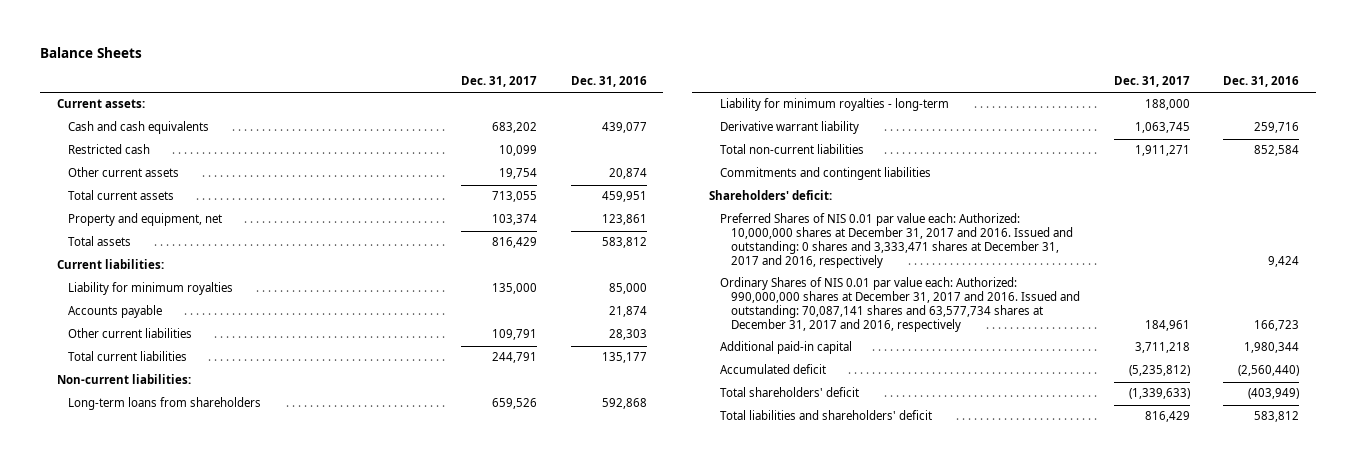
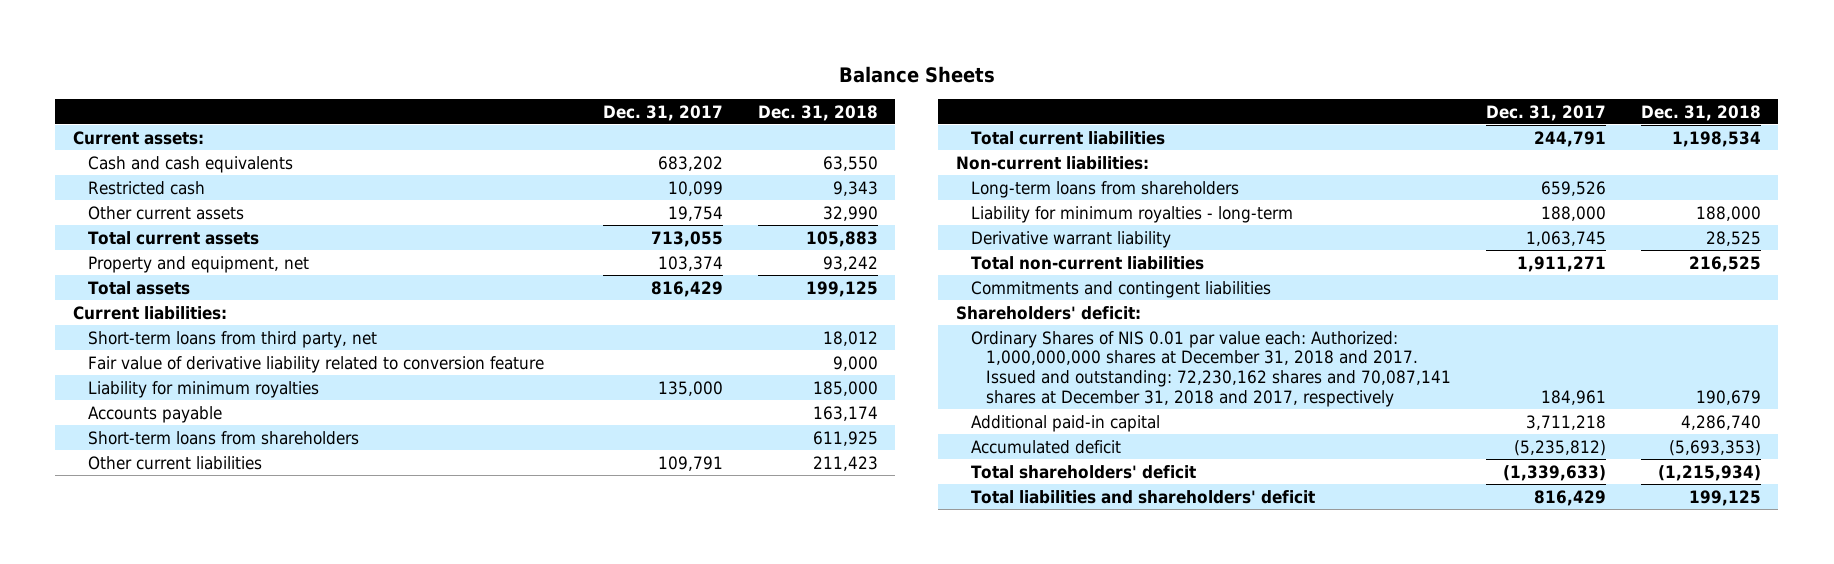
[570,75,647,87] Dec. 31, 2016 -> none
none -> [757,104,878,121] Dec. 31, 2018
none -> [87,330,377,348] Short-term loans from third party, net
none -> [87,355,544,373] Fair value of derivative liability related to conversion feature
none -> [87,430,359,445] Short-term loans from shareholders
[720,213,1074,268] Preferred Shares of NIS 0.01 par value each: Authorized: 10,000,000 shares at December 31, 2017 and 2016. Issued and outstanding: 0 shares and 3,333,471 shares at December 31, 2017 and 2016, respectively -> none
[720,277,1081,332] Ordinary Shares of NIS 0.01 par value each: Authorized: 990,000,000 shares at December 31, 2017 and 2016. Issued and outstanding: 70,087,141 shares and 63,577,734 shares at December 31, 2017 and 2016, respectively -> [970,330,1451,407] Ordinary Shares of NIS 0.01 par value each: Authorized: 1,000,000,000 shares at December 31, 2018 and 2017. Issued and outstanding: 72,230,162 shares and 70,087,141 shares at December 31, 2018 and 2017, respectively

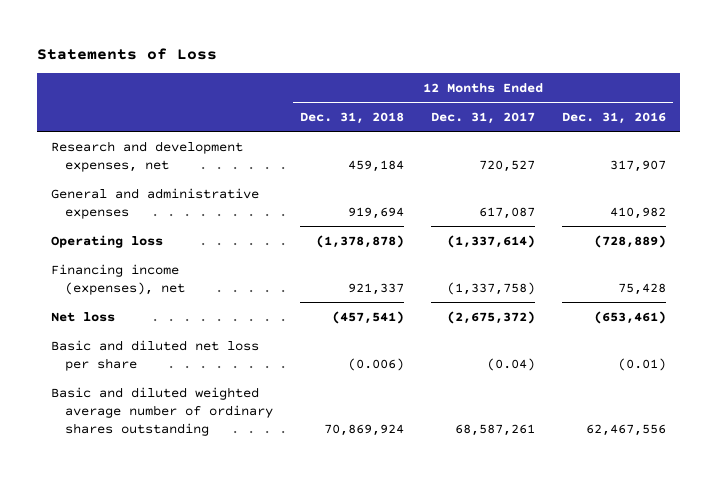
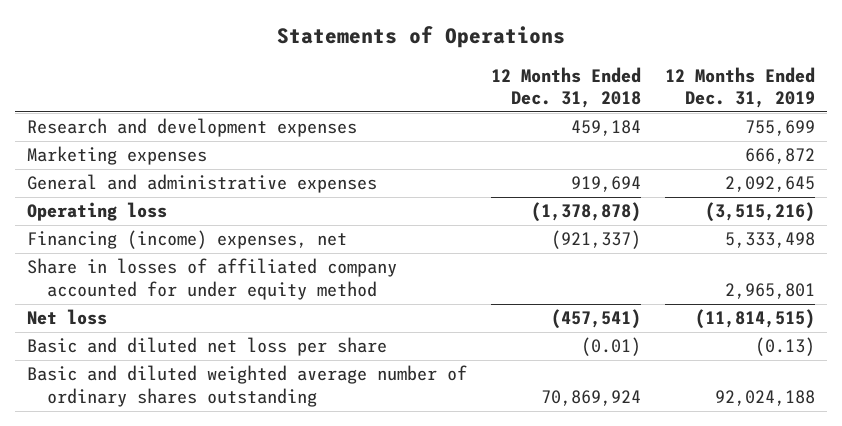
[37,48,218,61] Statements of Loss -> [276,25,565,48] Statements of Operations
[431,112,536,125] Dec. 31, 2017 -> none
[562,112,667,125] Dec. 31, 2016 -> none
none -> [664,66,815,109] 12 Months Ended Dec. 31, 2019
[50,140,243,172] Research and development expenses, net -> [26,118,357,138] Research and development expenses
none -> [26,146,207,166] Marketing expenses
[50,263,186,295] Financing income (expenses), net -> [26,230,347,250] Financing (income) expenses, net
[348,282,405,295] 921,337 -> [550,230,641,250] (921,337)
none -> [26,258,397,300] Share in losses of affiliated company accounted for under equity method
[348,357,405,371] (0.006) -> [580,337,641,357] (0.01)

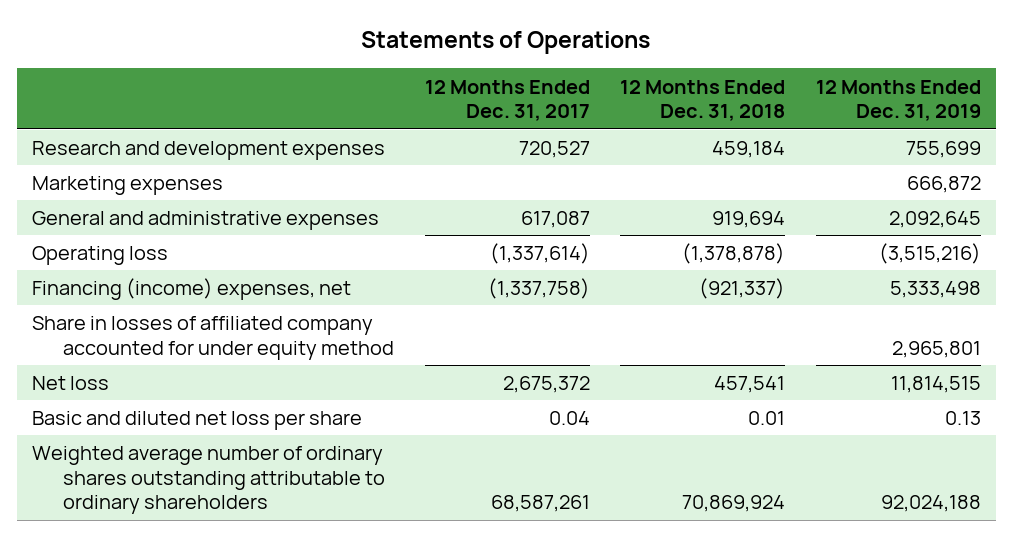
none -> [424,79,590,122] 12 Months Ended Dec. 31, 2017
[550,309,641,330] (457,541) -> [714,376,786,394] 457,541
[694,309,815,330] (11,814,515) -> [890,376,981,394] 11,814,515
[580,337,641,357] (0.01) -> [748,411,786,426] 0.01
[754,337,815,357] (0.13) -> [944,411,981,426] 0.13
[26,365,467,407] Basic and diluted weighted average number of ordinary shares outstanding -> [32,446,386,515] Weighted average number of ordinary shares outstanding attributable to ordinary shareholders

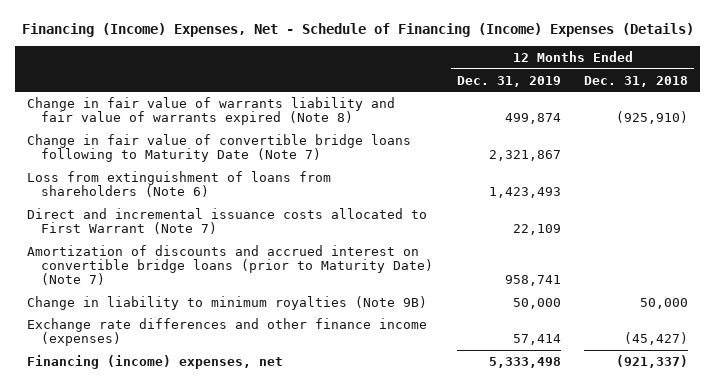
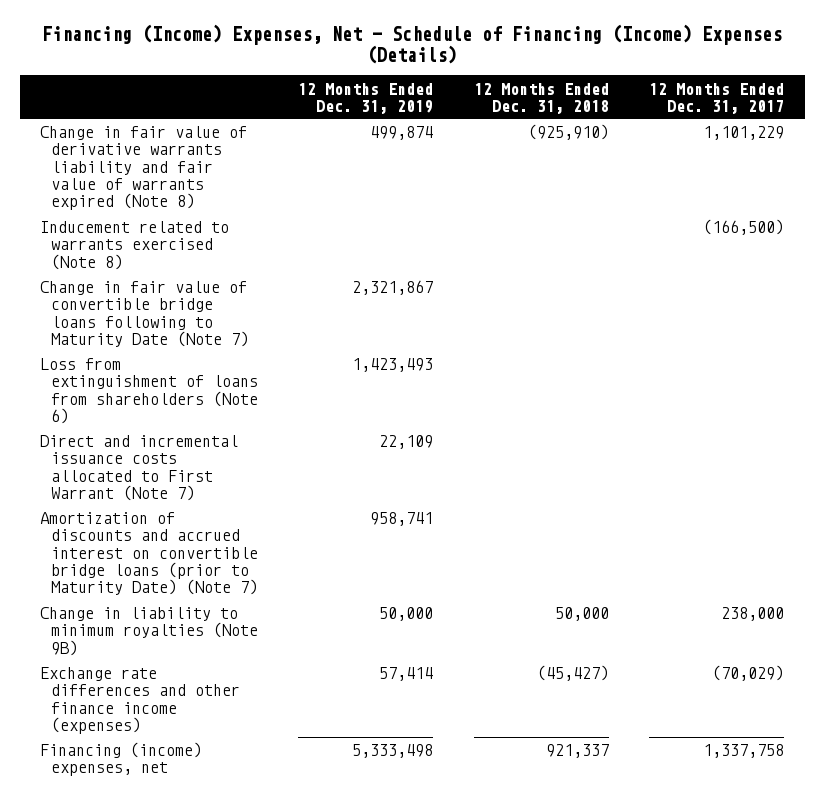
none -> [649,82,785,114] 12 Months Ended Dec. 31, 2017
[27,96,396,125] Change in fair value of warrants liability and fair value of warrants expired (Note 8) -> [40,126,248,210] Change in fair value of derivative warrants liability and fair value of warrants expired (Note 8)
none -> [40,221,230,270] Inducement related to warrants exercised (Note 8)
[616,354,689,368] (921,337) -> [545,744,609,759] 921,337

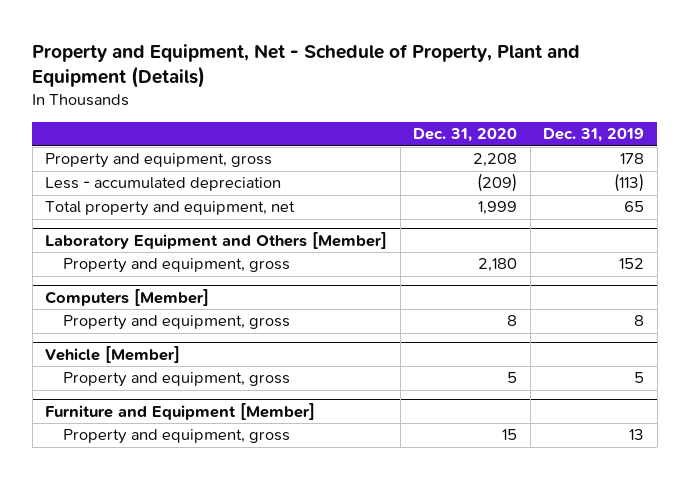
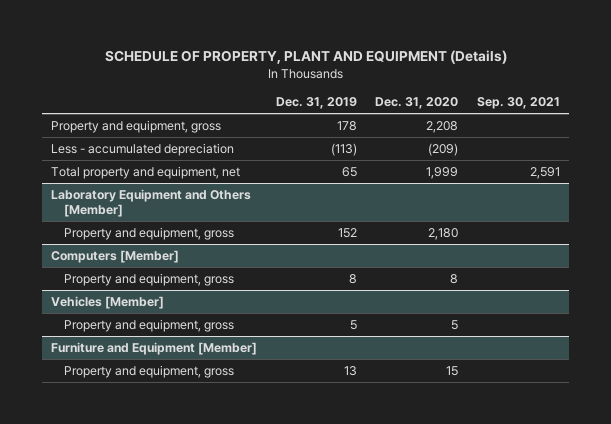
[32,43,581,89] Property and Equipment, Net - Schedule of Property, Plant and Equipment (Details) -> [104,50,507,65] SCHEDULE OF PROPERTY, PLANT AND EQUIPMENT (Details)
none -> [476,97,560,110] Sep. 30, 2021
[45,346,181,364] Vehicle [Member] -> [51,295,165,309] Vehicles [Member]

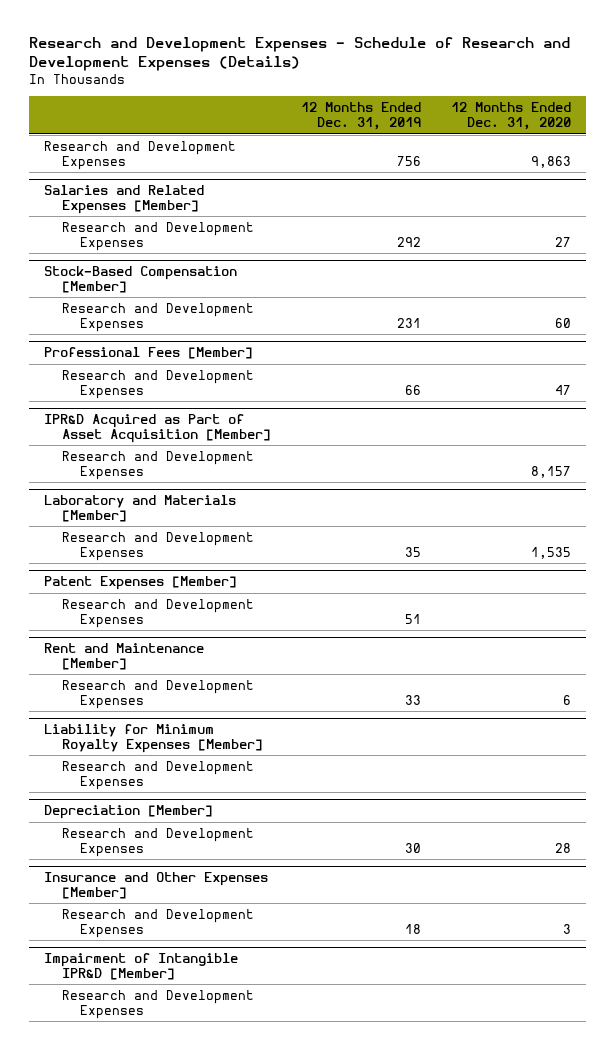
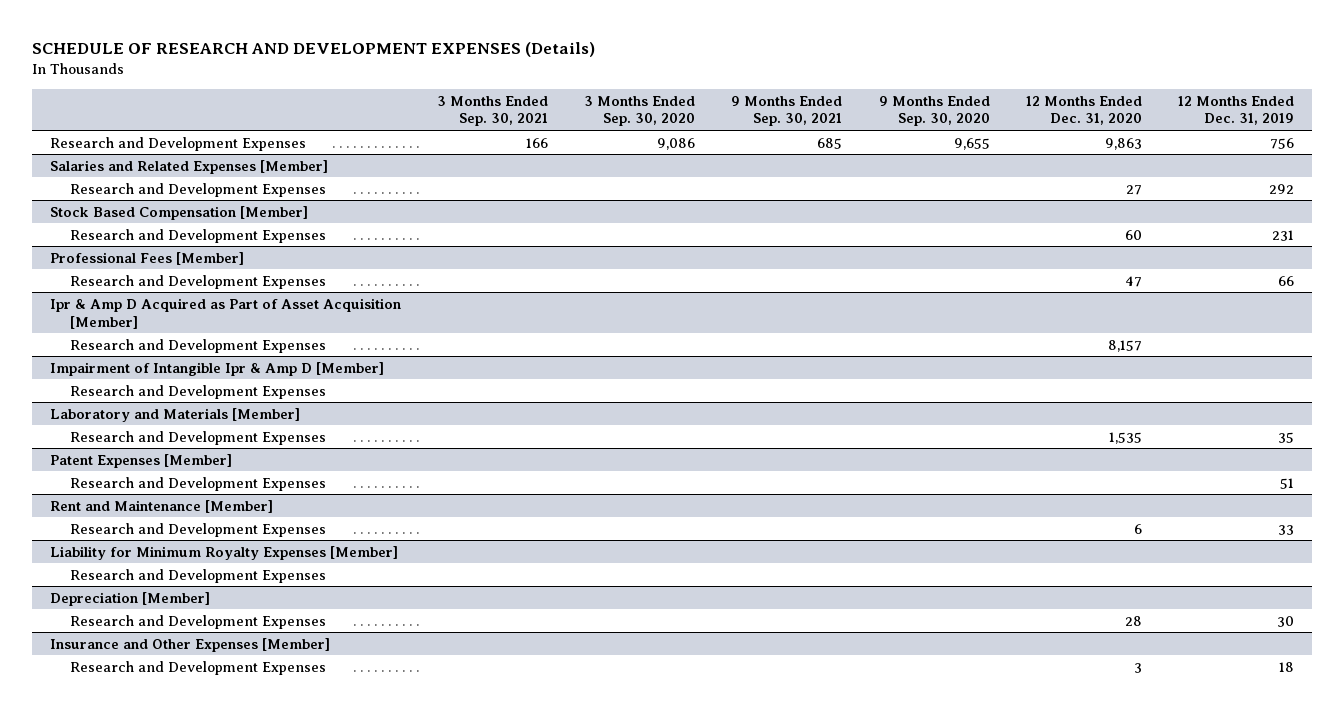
[28,37,570,72] Research and Development Expenses - Schedule of Research and Development Expenses (Details) -> [31,42,595,58] SCHEDULE OF RESEARCH AND DEVELOPMENT EXPENSES (Details)
none -> [437,95,549,127] 3 Months Ended Sep. 30, 2021
none -> [584,95,696,127] 3 Months Ended Sep. 30, 2020
none -> [731,95,843,127] 9 Months Ended Sep. 30, 2021
none -> [878,95,990,127] 9 Months Ended Sep. 30, 2020
[44,266,238,293] Stock-Based Compensation [Member] -> [49,205,308,220] Stock Based Compensation [Member]
[44,414,271,443] IPR&D Acquired as Part of Asset Acquisition [Member] -> [49,297,401,329] Ipr & Amp D Acquired as Part of Asset Acquisition [Member]
none -> [49,361,384,376] Impairment of Intangible Ipr & Amp D [Member]
none -> [70,384,327,399] Research and Development Expenses
[44,953,239,980] Impairment of Intangible IPR&D [Member] -> none
[61,989,254,1019] Research and Development Expenses -> none

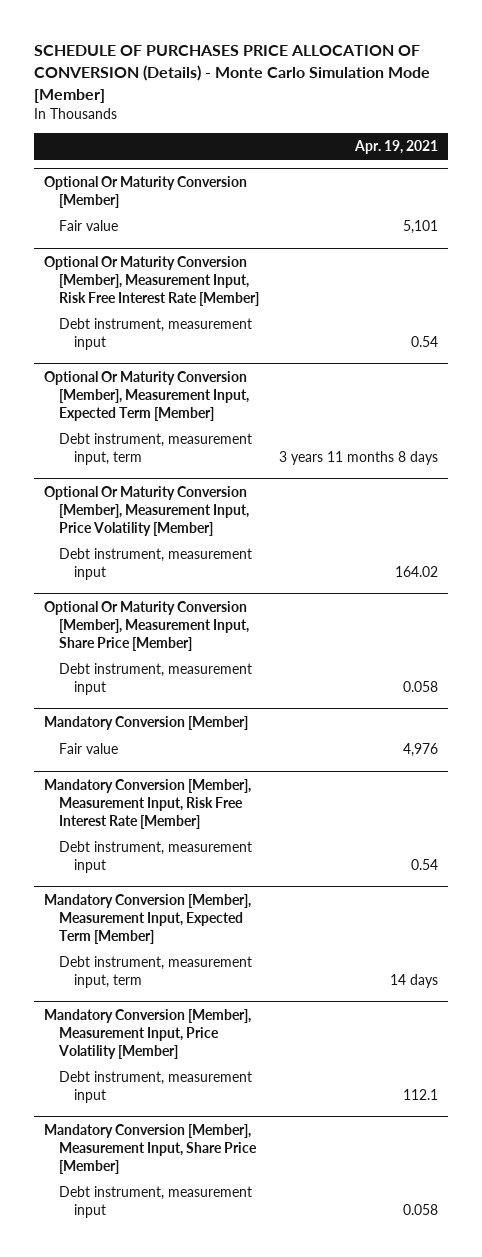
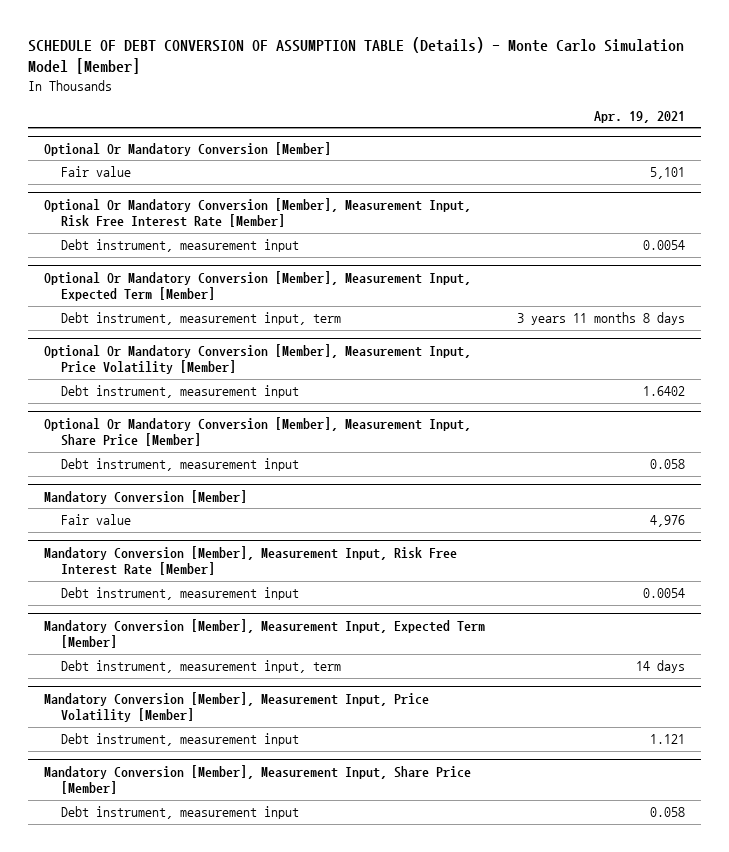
[34,45,431,103] SCHEDULE OF PURCHASES PRICE ALLOCATION OF CONVERSION (Details) - Monte Carlo Simulation Mode [Member] -> [28,36,685,75] SCHEDULE OF DEBT CONVERSION OF ASSUMPTION TABLE (Details) - Monte Carlo Simulation Model [Member]
[44,176,248,209] Optional Or Maturity Conversion [Member] -> [44,141,332,156] Optional Or Mandatory Conversion [Member]
[44,256,260,307] Optional Or Maturity Conversion [Member], Measurement Input, Risk Free Interest Rate [Member] -> [44,197,472,228] Optional Or Mandatory Conversion [Member], Measurement Input, Risk Free Interest Rate [Member]
[410,336,438,348] 0.54 -> [643,240,686,251] 0.0054
[44,371,250,422] Optional Or Maturity Conversion [Member], Measurement Input, Expected Term [Member] -> [44,270,472,302] Optional Or Mandatory Conversion [Member], Measurement Input, Expected Term [Member]
[44,486,250,537] Optional Or Maturity Conversion [Member], Measurement Input, Price Volatility [Member] -> [44,343,472,375] Optional Or Mandatory Conversion [Member], Measurement Input, Price Volatility [Member]
[394,566,438,578] 164.02 -> [643,386,686,397] 1.6402
[44,601,250,652] Optional Or Maturity Conversion [Member], Measurement Input, Share Price [Member] -> [44,416,472,447] Optional Or Mandatory Conversion [Member], Measurement Input, Share Price [Member]
[410,859,438,871] 0.54 -> [643,588,686,599] 0.0054
[402,1089,438,1101] 112.1 -> [650,734,686,745] 1.121

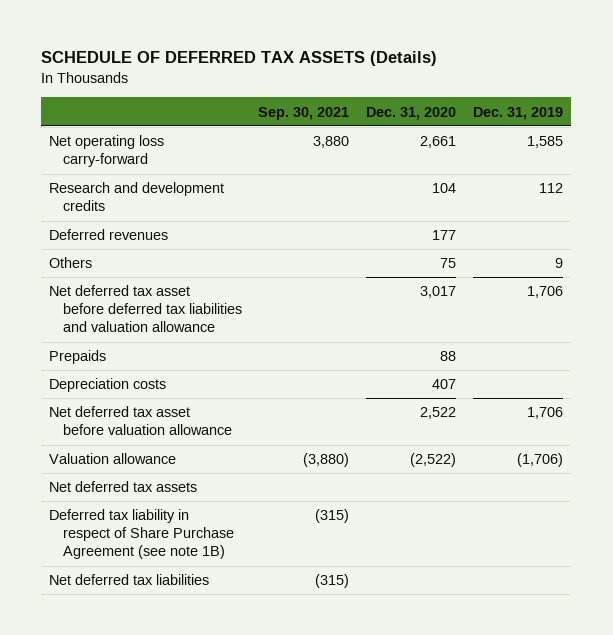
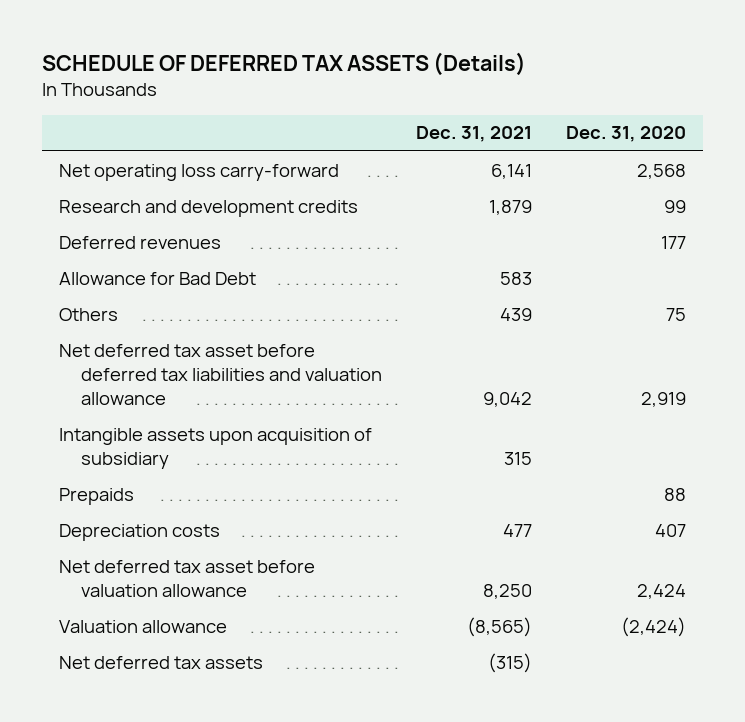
[258,106,350,120] Sep. 30, 2021 -> none
[473,106,564,120] Dec. 31, 2019 -> none
none -> [416,126,533,143] Dec. 31, 2021
[420,136,457,149] 2,661 -> [637,163,687,179] 2,568
[432,183,457,194] 104 -> [664,199,687,213] 99
none -> [58,271,256,285] Allowance for Bad Debt
[420,286,457,299] 3,017 -> [641,391,687,407] 2,919
none -> [58,427,372,469] Intangible assets upon acquisition of subsidiary
[420,407,457,420] 2,522 -> [637,583,687,599] 2,424
[410,453,457,468] (2,522) -> [621,616,687,637] (2,424)
[49,509,234,560] Deferred tax liability in respect of Share Purchase Agreement (see note 1B) -> none
[49,574,210,586] Net deferred tax liabilities -> none

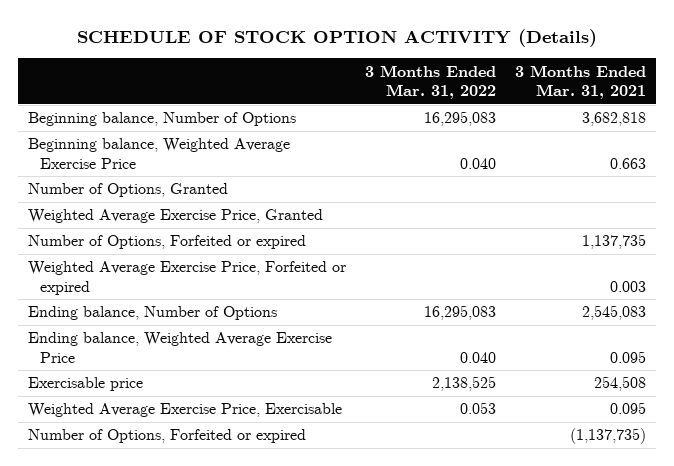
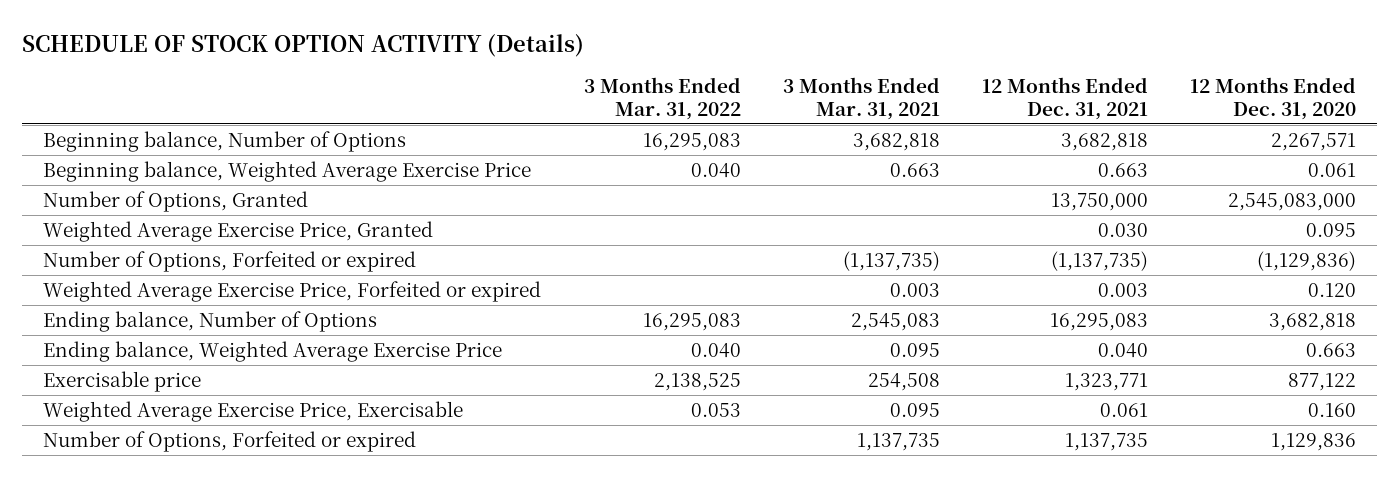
none -> [981,77,1148,120] 12 Months Ended Dec. 31, 2021
none -> [1190,77,1357,120] 12 Months Ended Dec. 31, 2020
[27,429,306,444] Number of Options, Forfeited or expired -> [43,251,417,273] Number of Options, Forfeited or expired
[27,235,306,250] Number of Options, Forfeited or expired -> [43,431,417,453] Number of Options, Forfeited or expired

